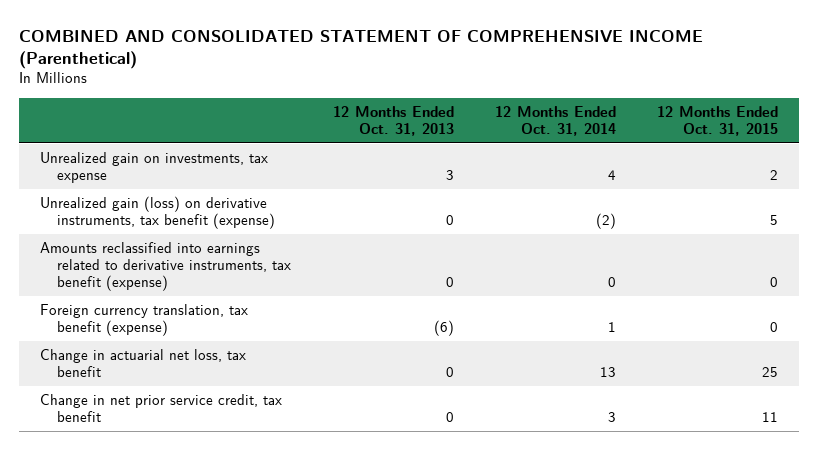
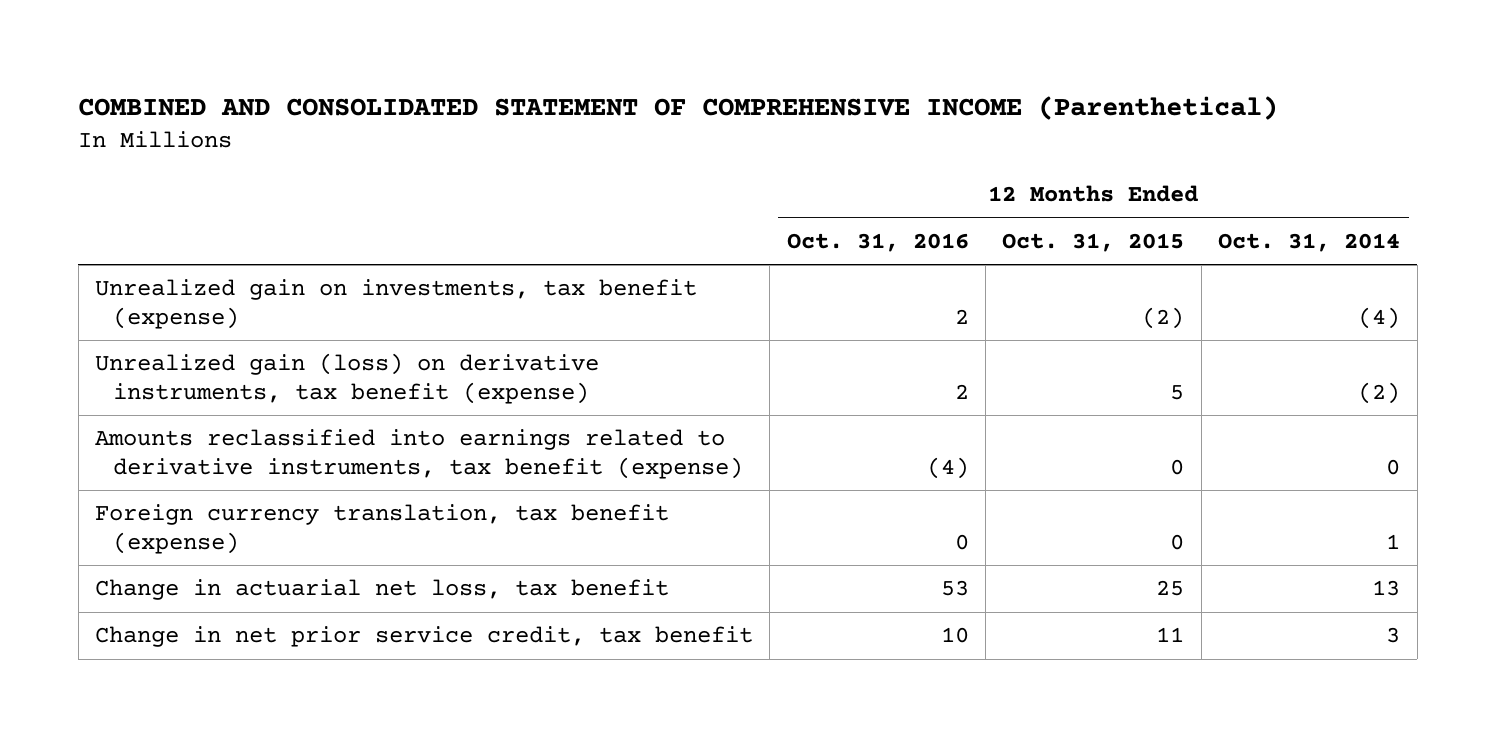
[332,105,454,136] 12 Months Ended Oct. 31, 2013 -> none
none -> [786,232,969,252] Oct. 31, 2016
[40,152,269,183] Unrealized gain on investments, tax expense -> [94,279,697,329] Unrealized gain on investments, tax benefit (expense)
[607,169,616,180] 4 -> [1358,306,1401,329] (4)
[770,169,779,180] 2 -> [1142,306,1185,329] (2)

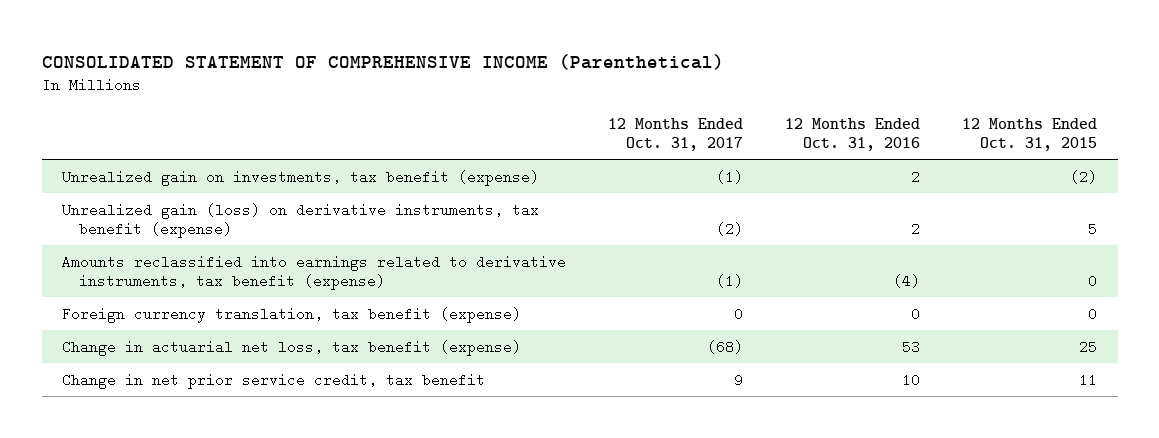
[78,95,1279,120] COMBINED AND CONSOLIDATED STATEMENT OF COMPREHENSIVE INCOME (Parenthetical) -> [41,53,724,70] CONSOLIDATED STATEMENT OF COMPREHENSIVE INCOME (Parenthetical)
[1218,232,1401,252] Oct. 31, 2014 -> none
none -> [608,117,744,151] 12 Months Ended Oct. 31, 2017
[94,579,669,601] Change in actuarial net loss, tax benefit -> [62,339,522,356] Change in actuarial net loss, tax benefit (expense)

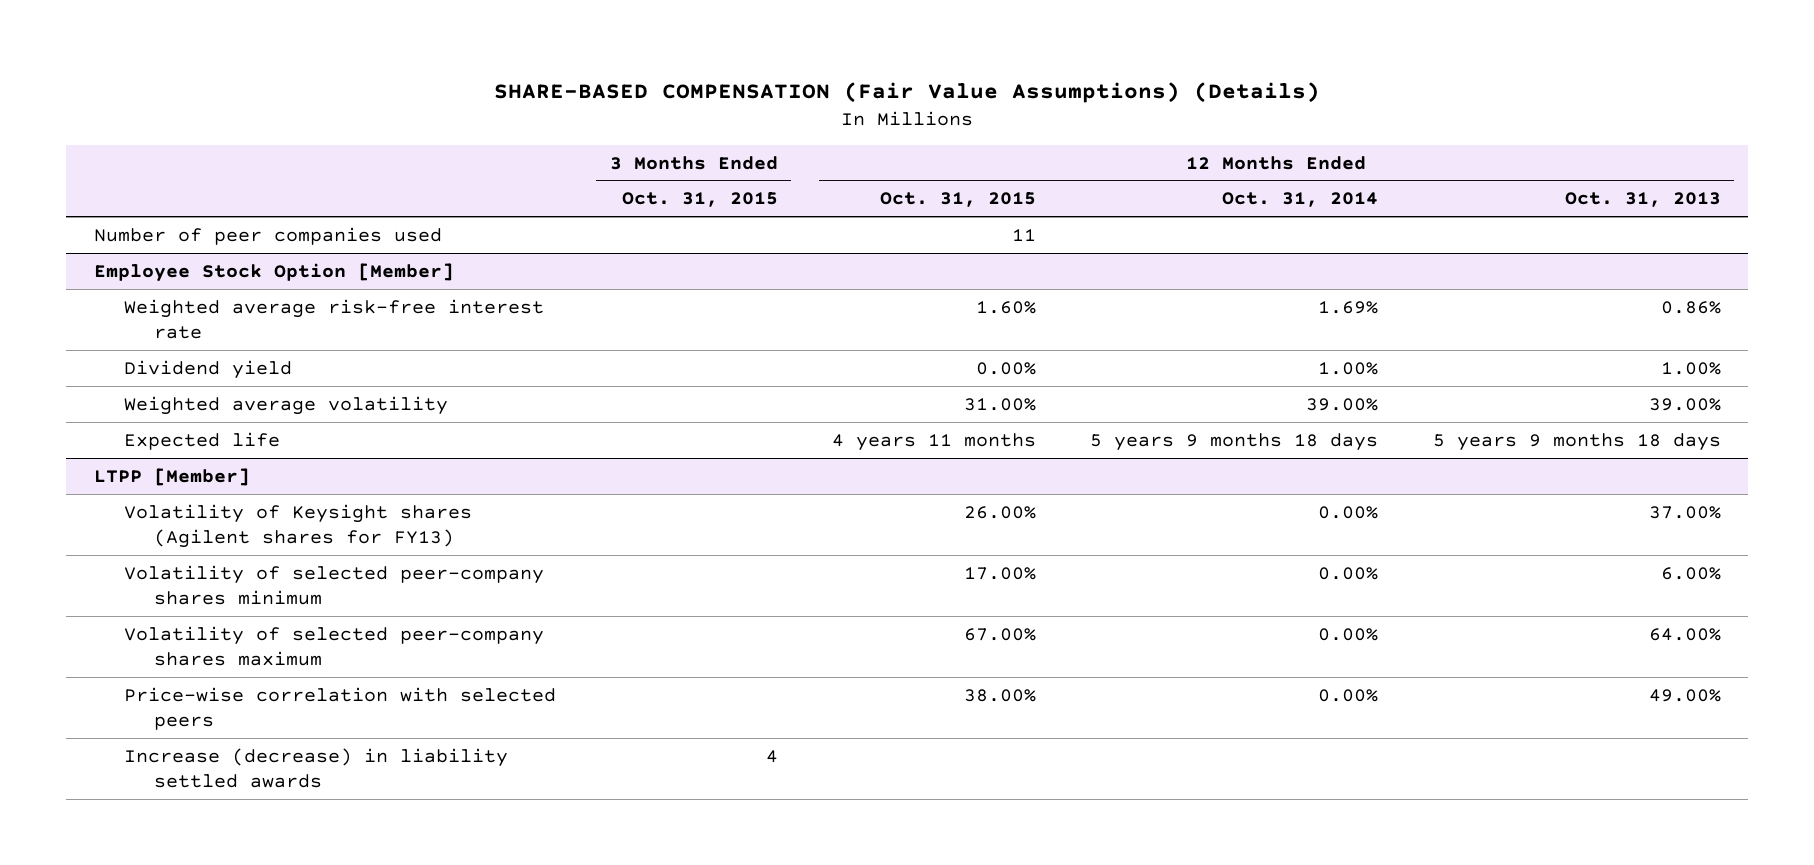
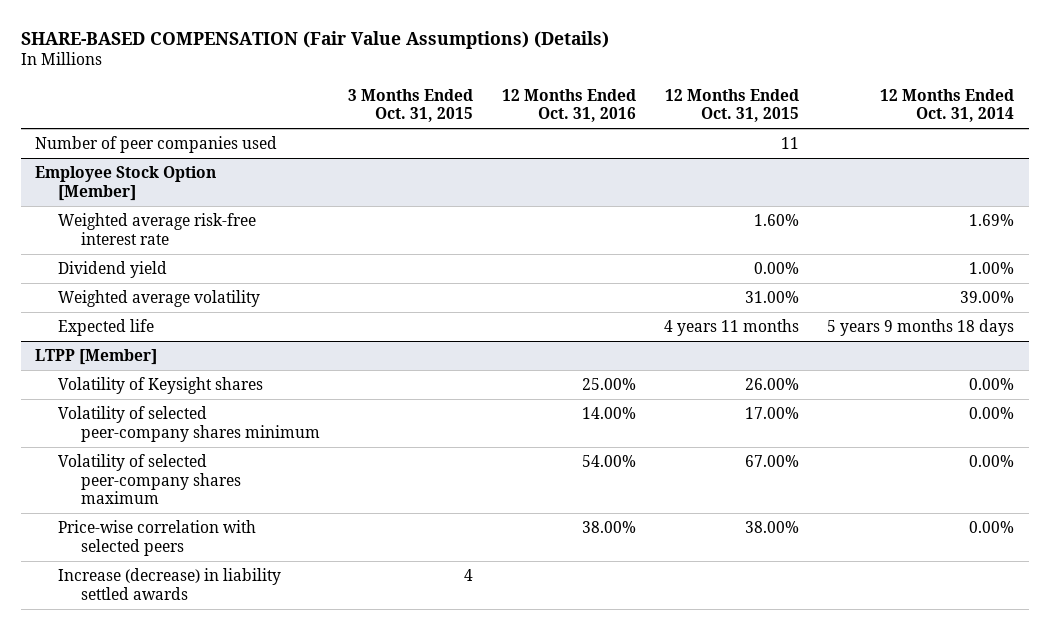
[1564,192,1721,208] Oct. 31, 2013 -> none
none -> [501,88,636,123] 12 Months Ended Oct. 31, 2016
[123,503,472,548] Volatility of Keysight shares (Agilent shares for FY13) -> [57,377,263,395] Volatility of Keysight shares

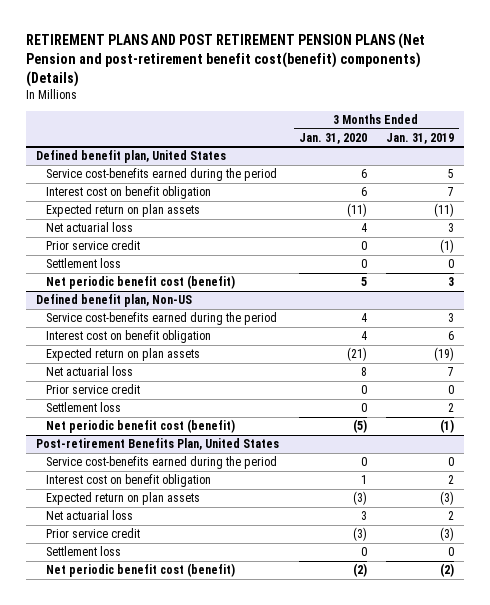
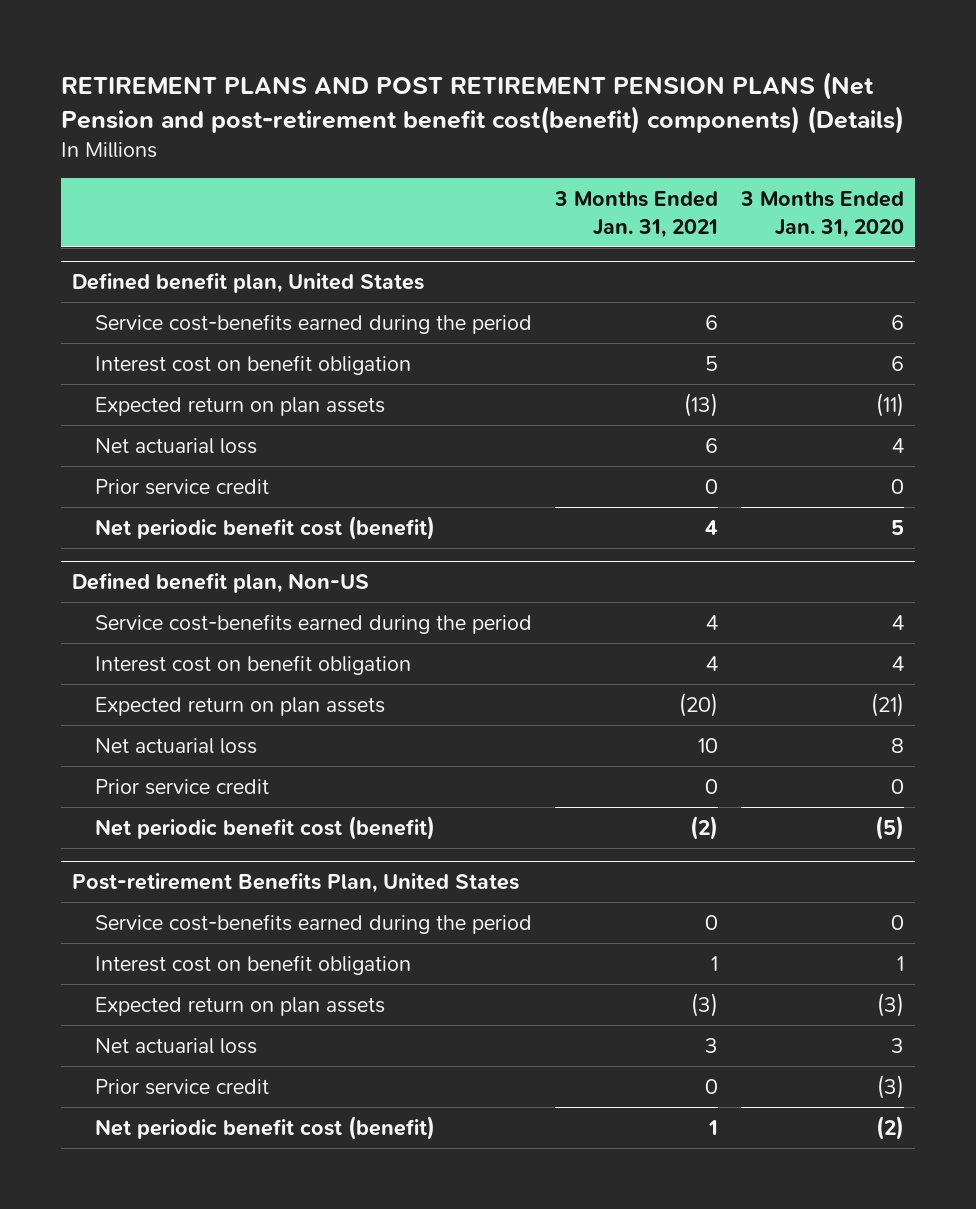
[385,132,454,144] Jan. 31, 2019 -> none
none -> [554,191,719,238] 3 Months Ended Jan. 31, 2021
[45,258,121,269] Settlement loss -> none
[45,402,121,413] Settlement loss -> none
[45,546,121,557] Settlement loss -> none

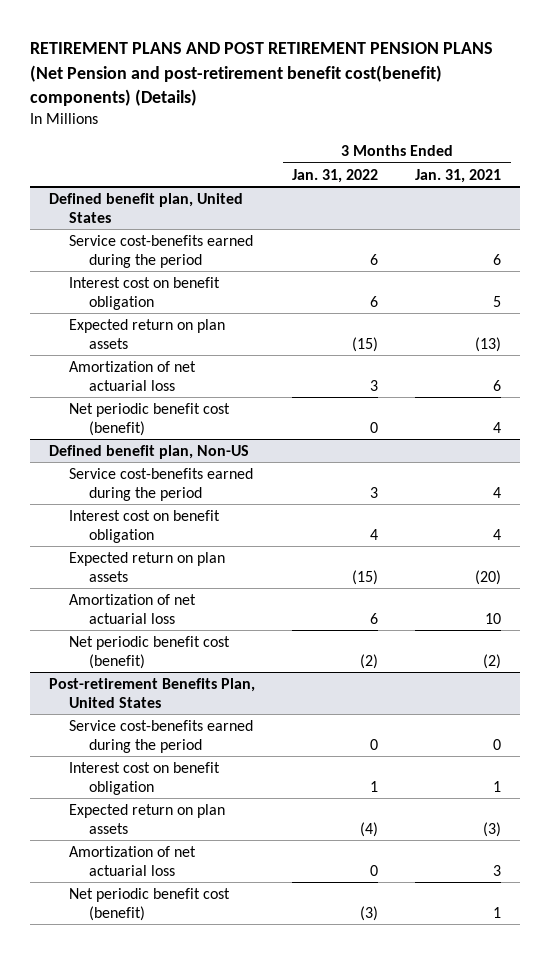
[739,191,904,238] 3 Months Ended Jan. 31, 2020 -> none
none -> [292,168,379,183] Jan. 31, 2022
[95,478,270,495] Prior service credit -> none
[95,437,258,454] Net actuarial loss -> [69,360,197,391] Amortization of net actuarial loss
[95,778,270,795] Prior service credit -> none
[95,737,258,754] Net actuarial loss -> [69,593,197,624] Amortization of net actuarial loss
[95,1078,270,1095] Prior service credit -> none
[95,1037,258,1054] Net actuarial loss -> [69,845,197,876] Amortization of net actuarial loss

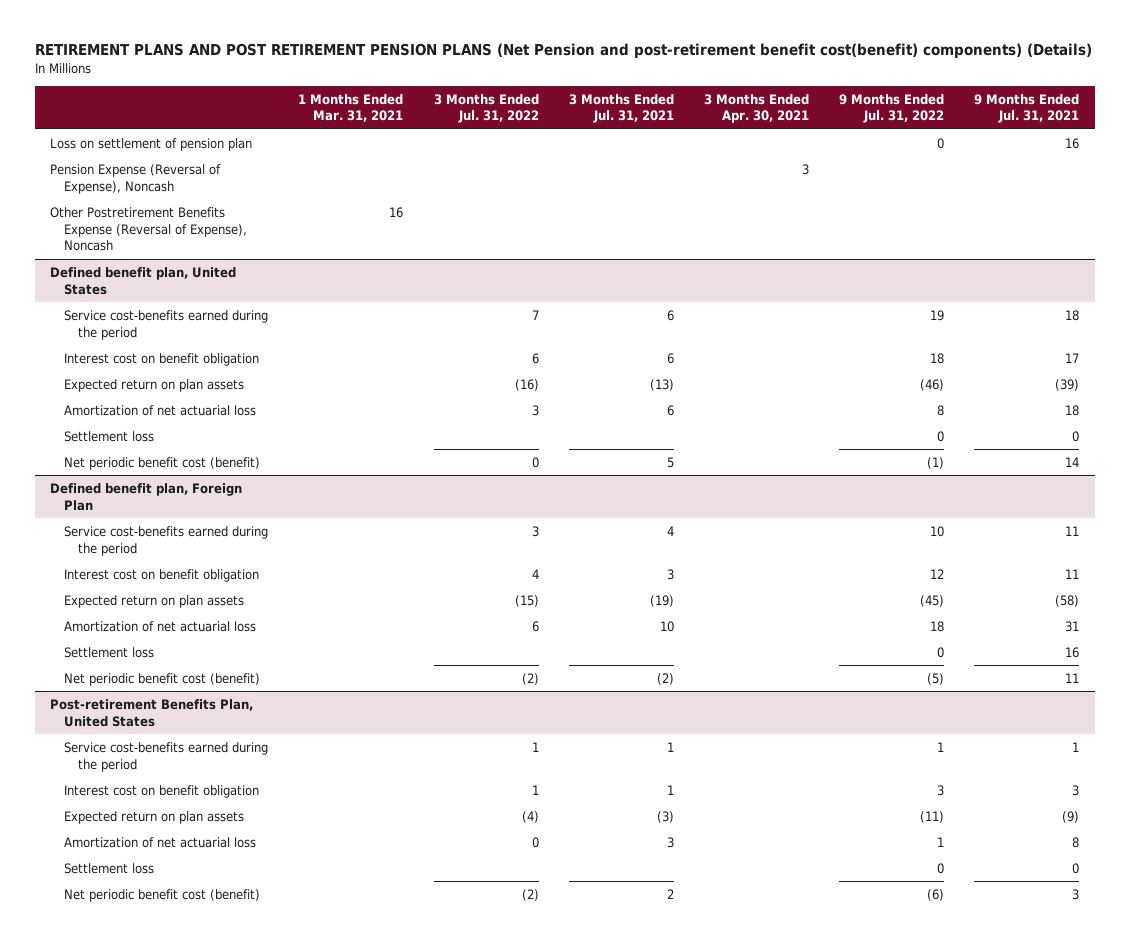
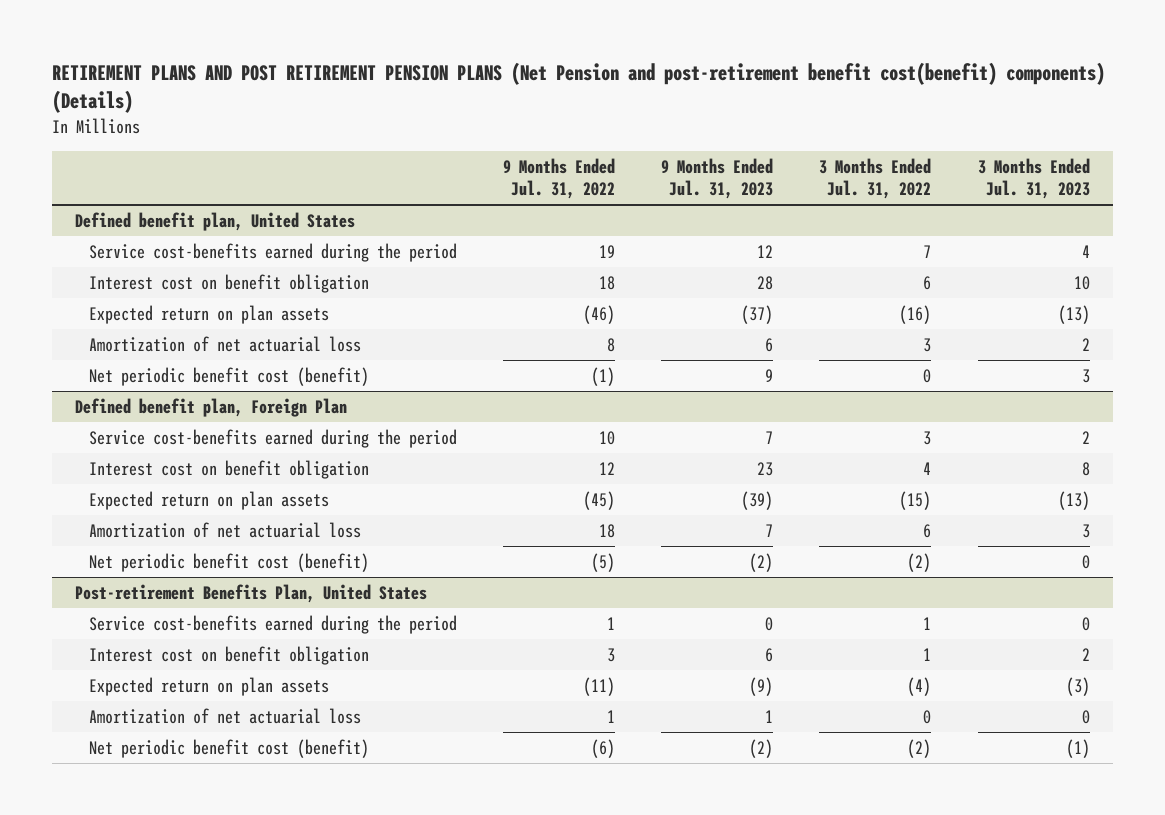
[298,93,404,123] 1 Months Ended Mar. 31, 2021 -> none
[568,93,674,124] 3 Months Ended Jul. 31, 2021 -> none
[703,93,809,124] 3 Months Ended Apr. 30, 2021 -> none
[974,93,1080,124] 9 Months Ended Jul. 31, 2021 -> none
none -> [661,157,774,200] 9 Months Ended Jul. 31, 2023
none -> [977,157,1090,200] 3 Months Ended Jul. 31, 2023
[49,137,252,151] Loss on settlement of pension plan -> none
[49,163,221,194] Pension Expense (Reversal of Expense), Noncash -> none
[49,206,248,252] Other Postretirement Benefits Expense (Reversal of Expense), Noncash -> none
[64,430,155,442] Settlement loss -> none
[64,646,155,658] Settlement loss -> none
[64,862,155,874] Settlement loss -> none

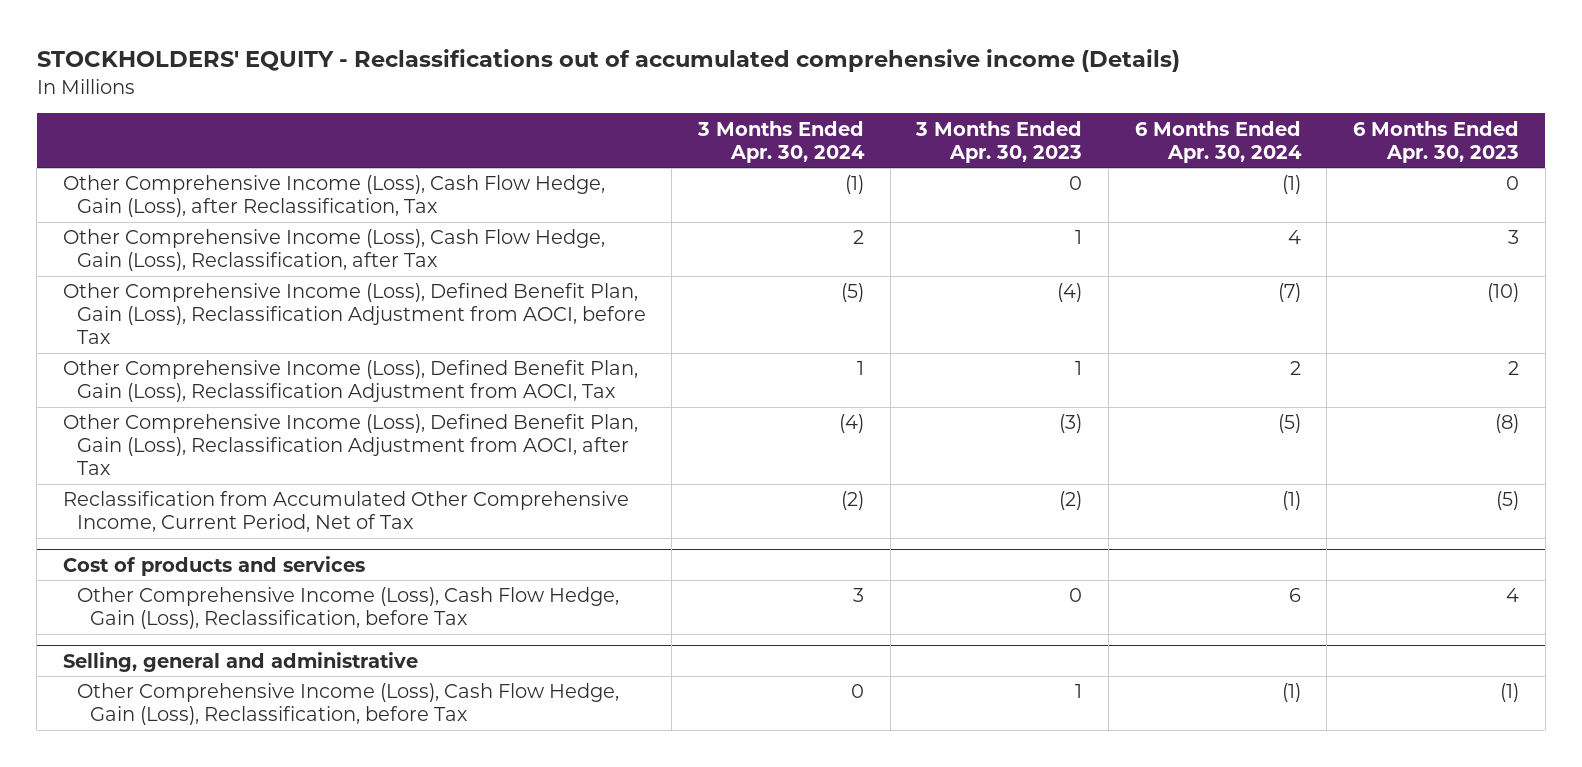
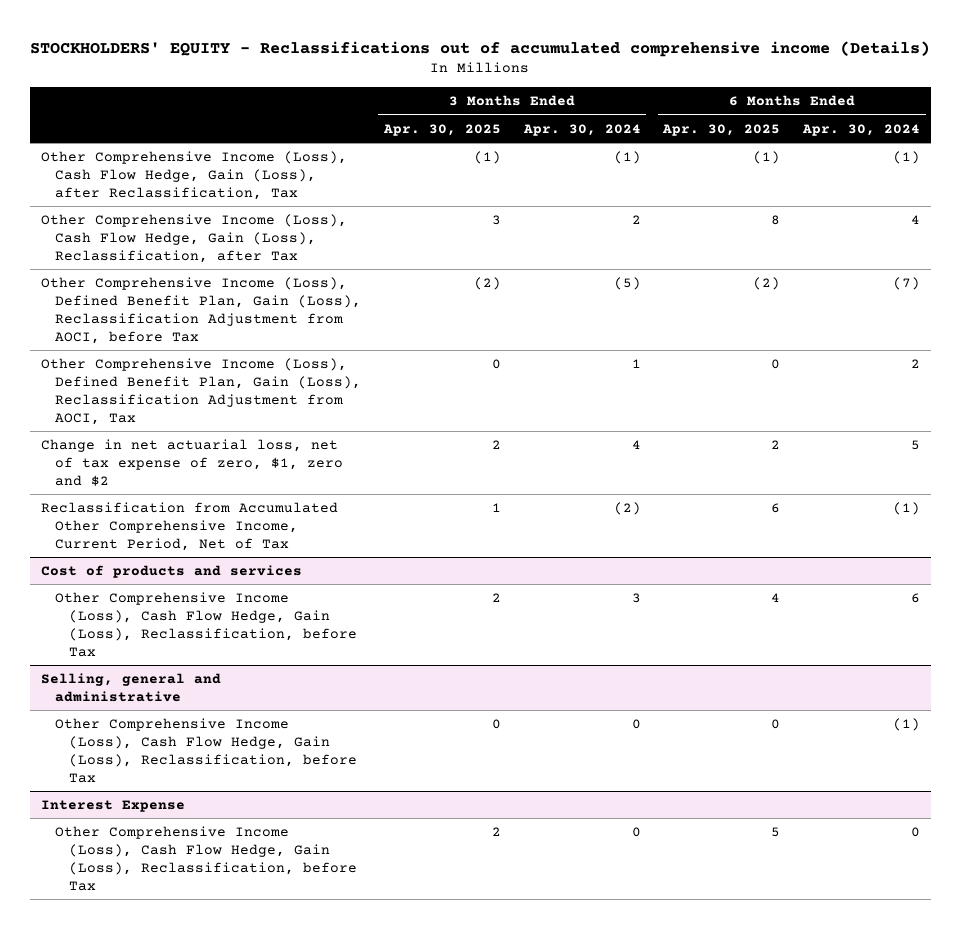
[915,120,1083,163] 3 Months Ended Apr. 30, 2023 -> none
[1353,120,1520,163] 6 Months Ended Apr. 30, 2023 -> none
none -> [382,123,501,136] Apr. 30, 2025
none -> [662,123,781,136] Apr. 30, 2025
[62,414,638,476] Other Comprehensive Income (Loss), Defined Benefit Plan, Gain (Loss), Reclassification Adjustment from AOCI, after Tax -> none
none -> [41,438,344,486] Change in net actuarial loss, net of tax expense of zero, $1, zero and $2
none -> [41,799,186,812] Interest Expense
none -> [55,825,358,891] Other Comprehensive Income (Loss), Cash Flow Hedge, Gain (Loss), Reclassification, before Tax

